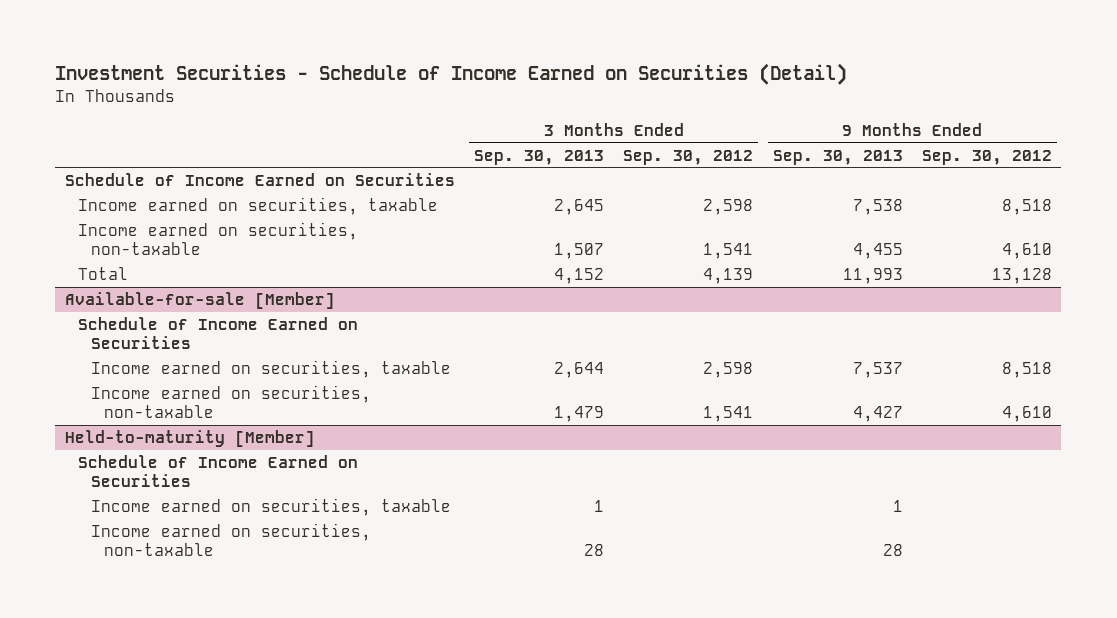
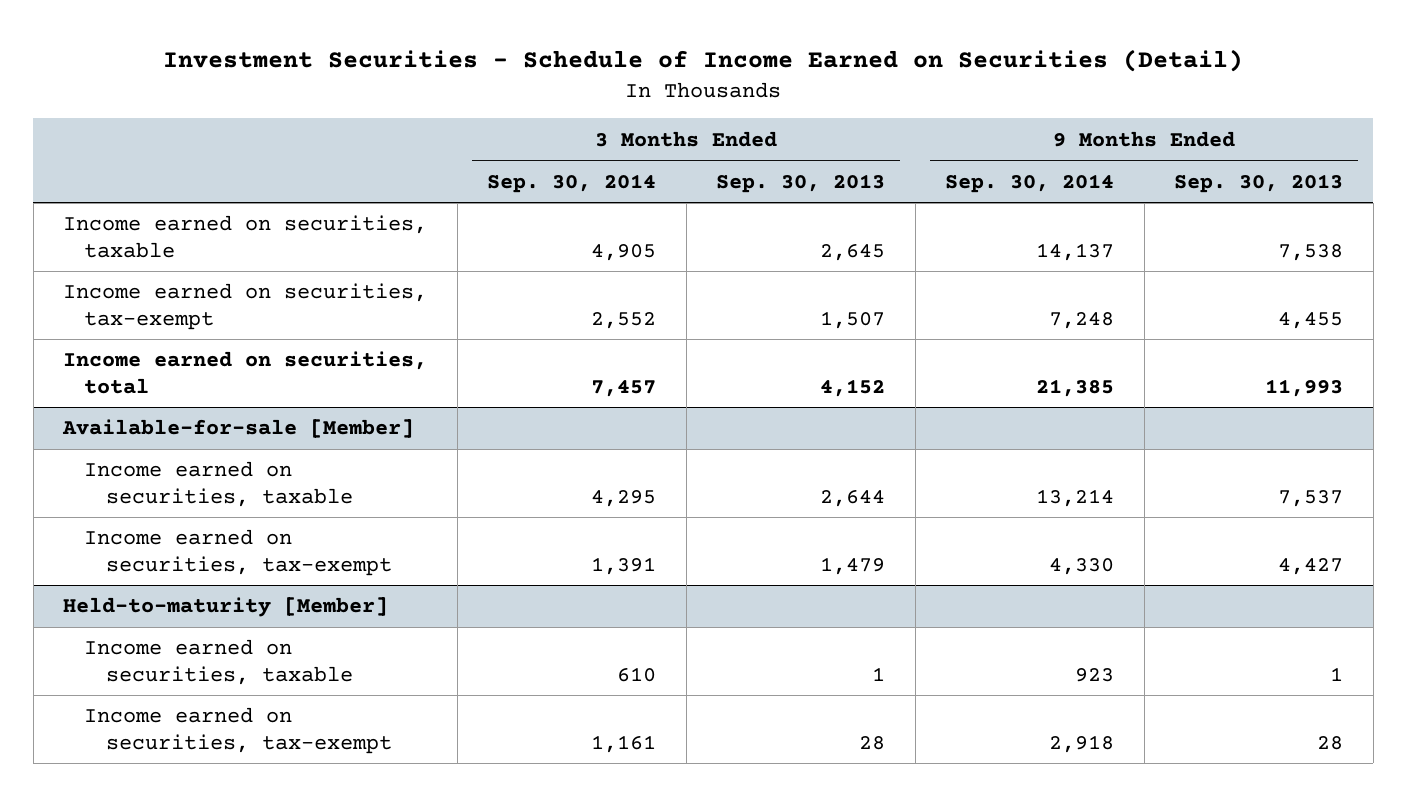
[623,149,754,165] Sep. 30, 2012 -> none
[921,149,1052,165] Sep. 30, 2012 -> none
none -> [487,173,657,193] Sep. 30, 2014
none -> [945,173,1115,193] Sep. 30, 2014
[64,173,455,187] Schedule of Income Earned on Securities -> none
[78,222,359,255] Income earned on securities, non-taxable -> [63,283,428,330] Income earned on securities, tax-exempt
[78,267,129,281] Total -> [63,351,428,394] Income earned on securities, total
[78,317,359,349] Schedule of Income Earned on Securities -> none
[91,385,372,418] Income earned on securities, non-taxable -> [84,529,392,576] Income earned on securities, tax-exempt
[78,455,359,487] Schedule of Income Earned on Securities -> none
[91,523,372,556] Income earned on securities, non-taxable -> [84,707,392,754] Income earned on securities, tax-exempt

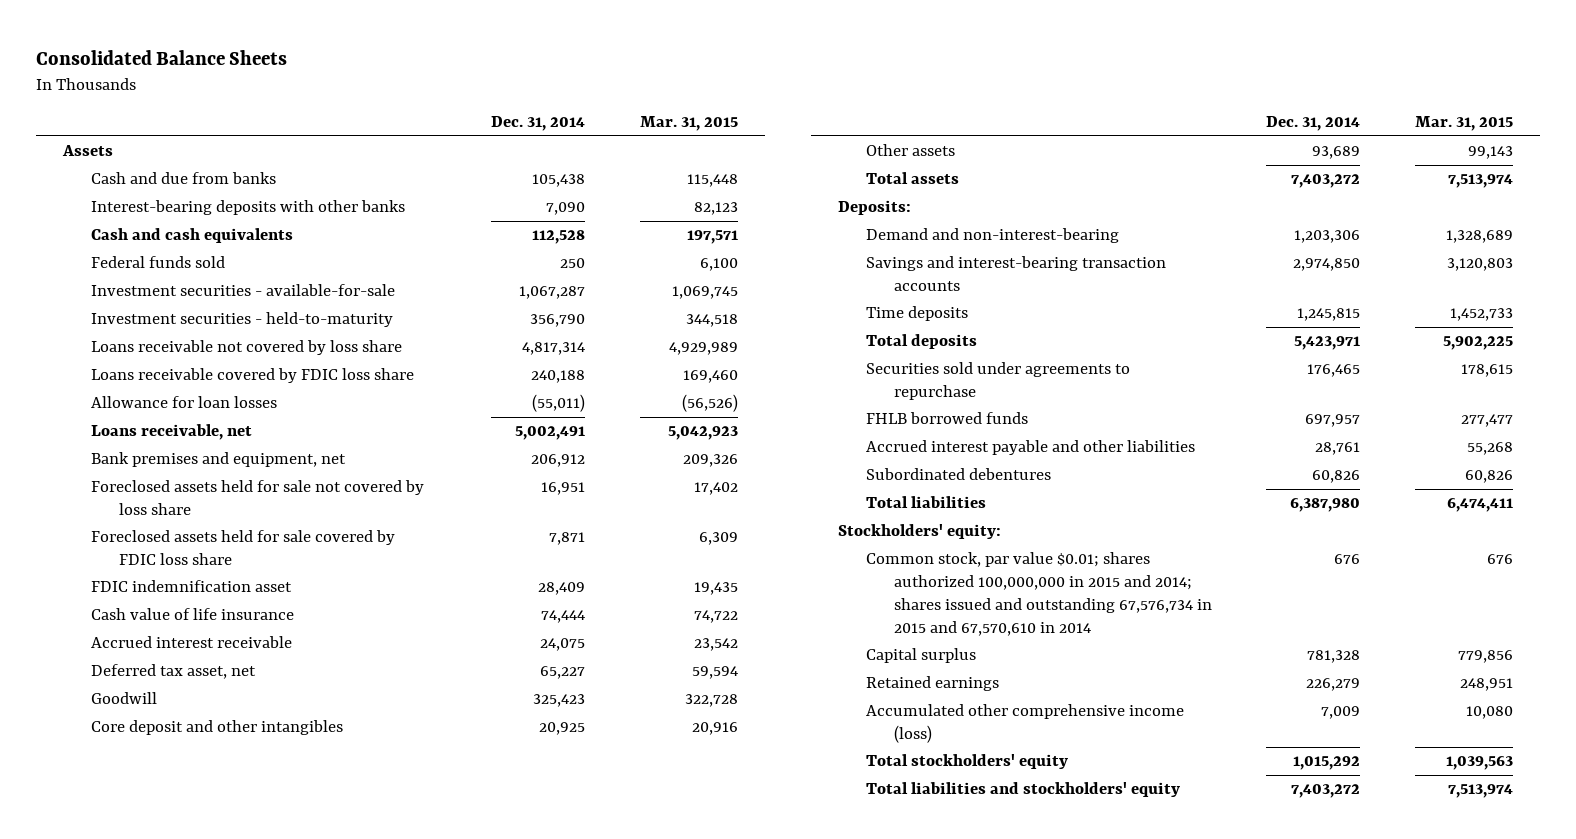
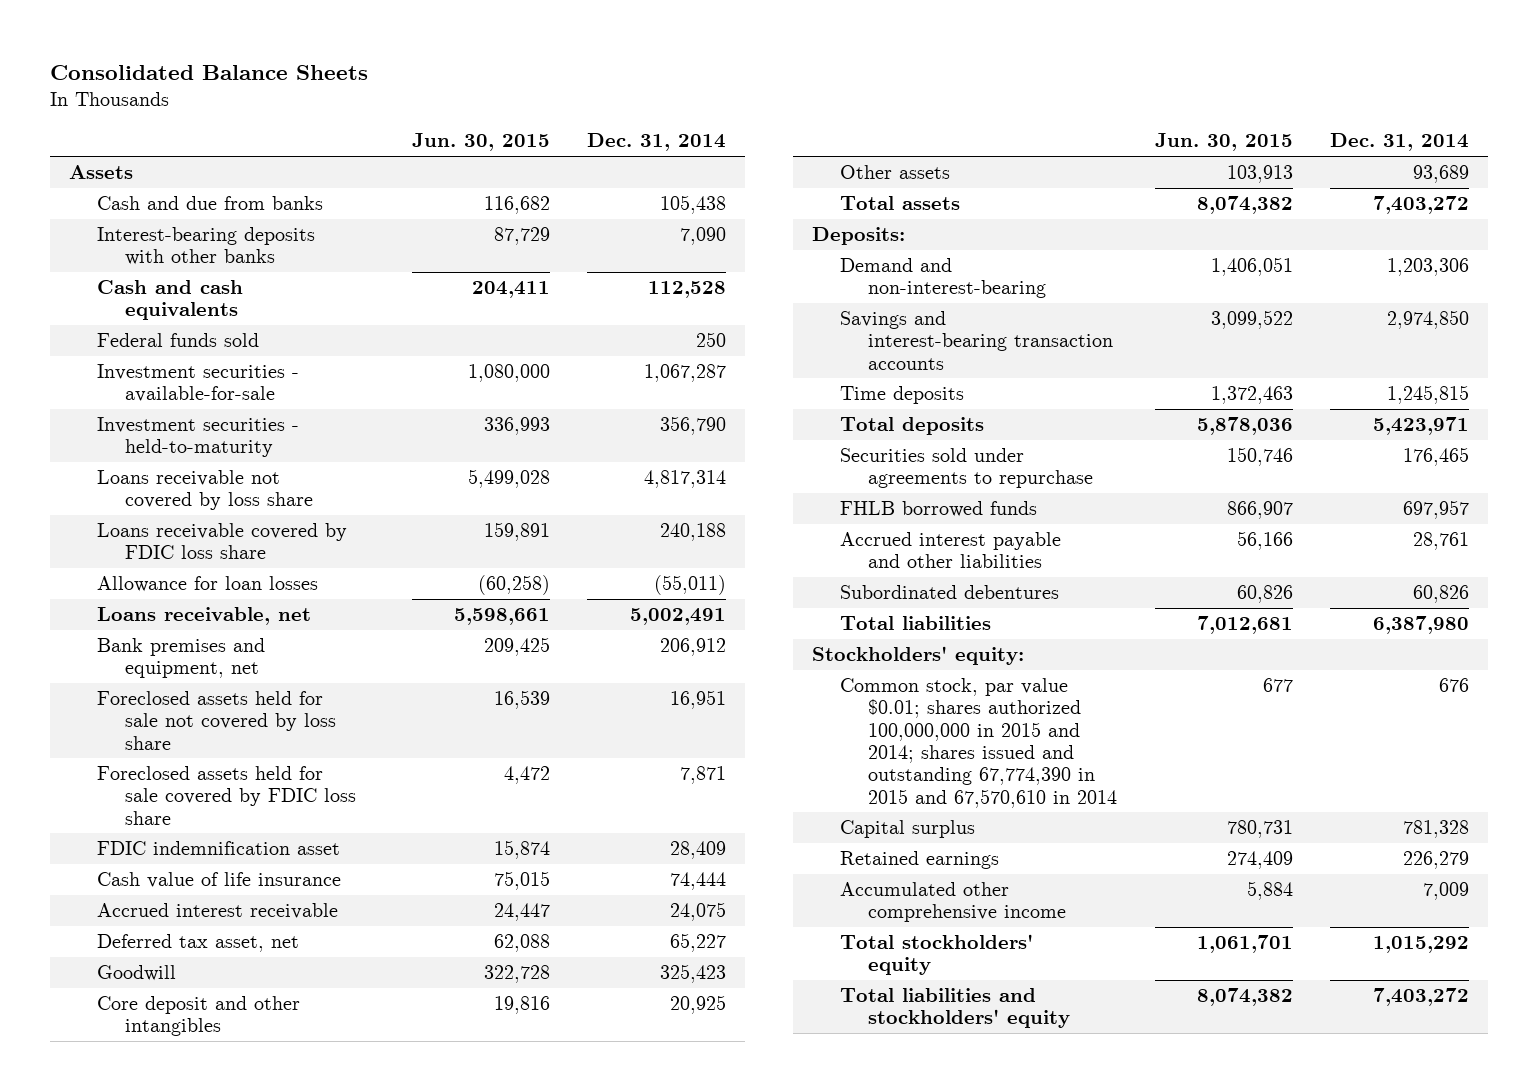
[639,116,738,132] Mar. 31, 2015 -> none
none -> [411,133,550,152] Jun. 30, 2015
[866,552,1213,636] Common stock, par value $0.01; shares authorized 100,000,000 in 2015 and 2014; shares issued and outstanding 67,576,734 in 2015 and 67,570,610 in 2014 -> [840,678,1118,808] Common stock, par value $0.01; shares authorized 100,000,000 in 2015 and 2014; shares issued and outstanding 67,774,390 in 2015 and 67,570,610 in 2014
[866,704,1185,743] Accumulated other comprehensive income (loss) -> [840,882,1067,923] Accumulated other comprehensive income

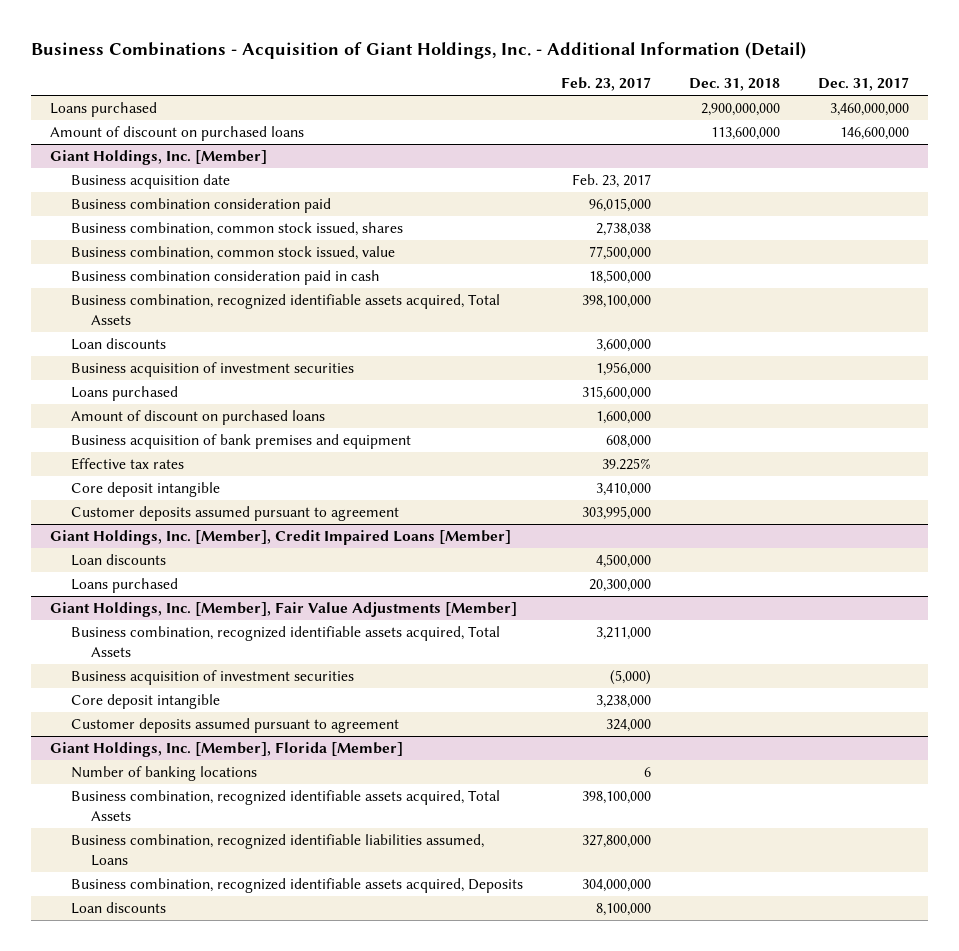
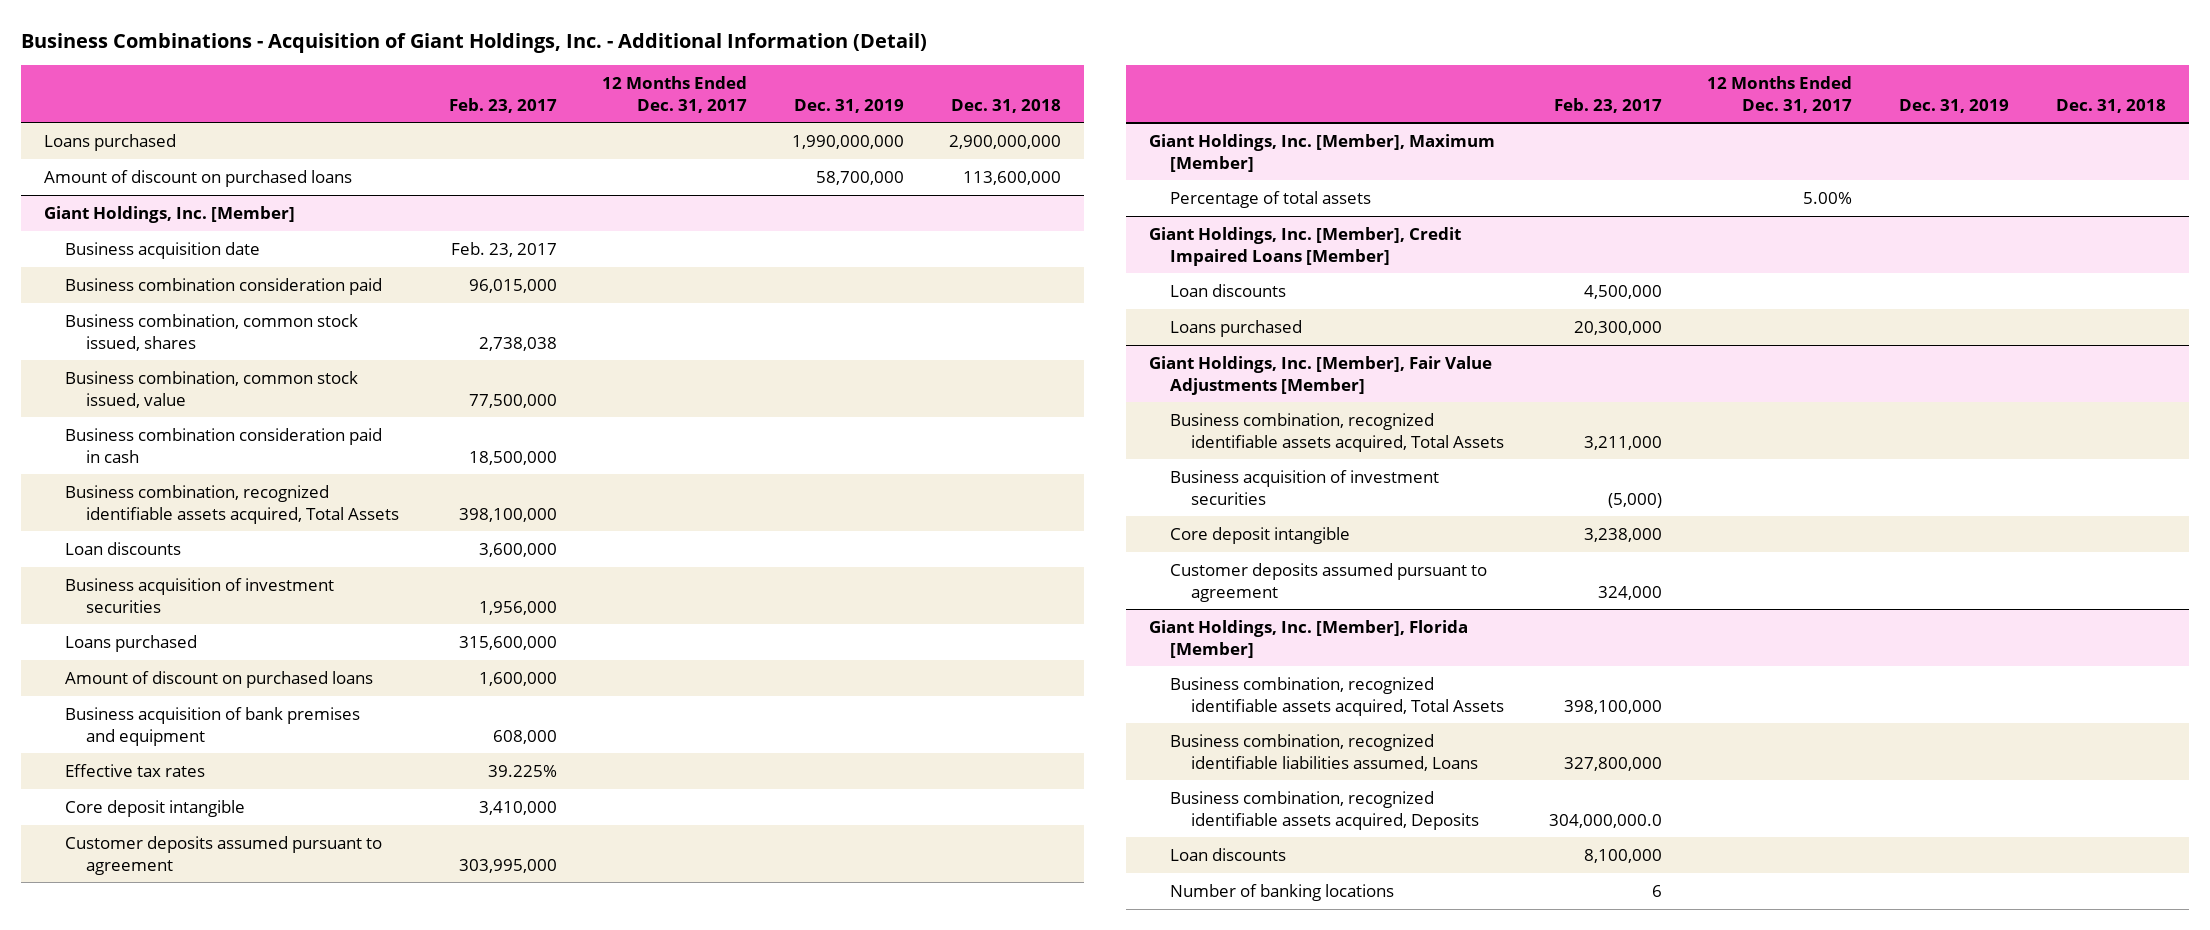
[817,77,909,92] Dec. 31, 2017 -> none
none -> [602,75,748,113] 12 Months Ended Dec. 31, 2017
none -> [794,98,905,113] Dec. 31, 2019
none -> [1148,133,1495,172] Giant Holdings, Inc. [Member], Maximum [Member]
none -> [1169,190,1371,208] Percentage of total assets
[581,879,651,893] 304,000,000 -> [1548,813,1662,828] 304,000,000.0
[70,766,257,782] Number of banking locations -> [1169,883,1394,901] Number of banking locations

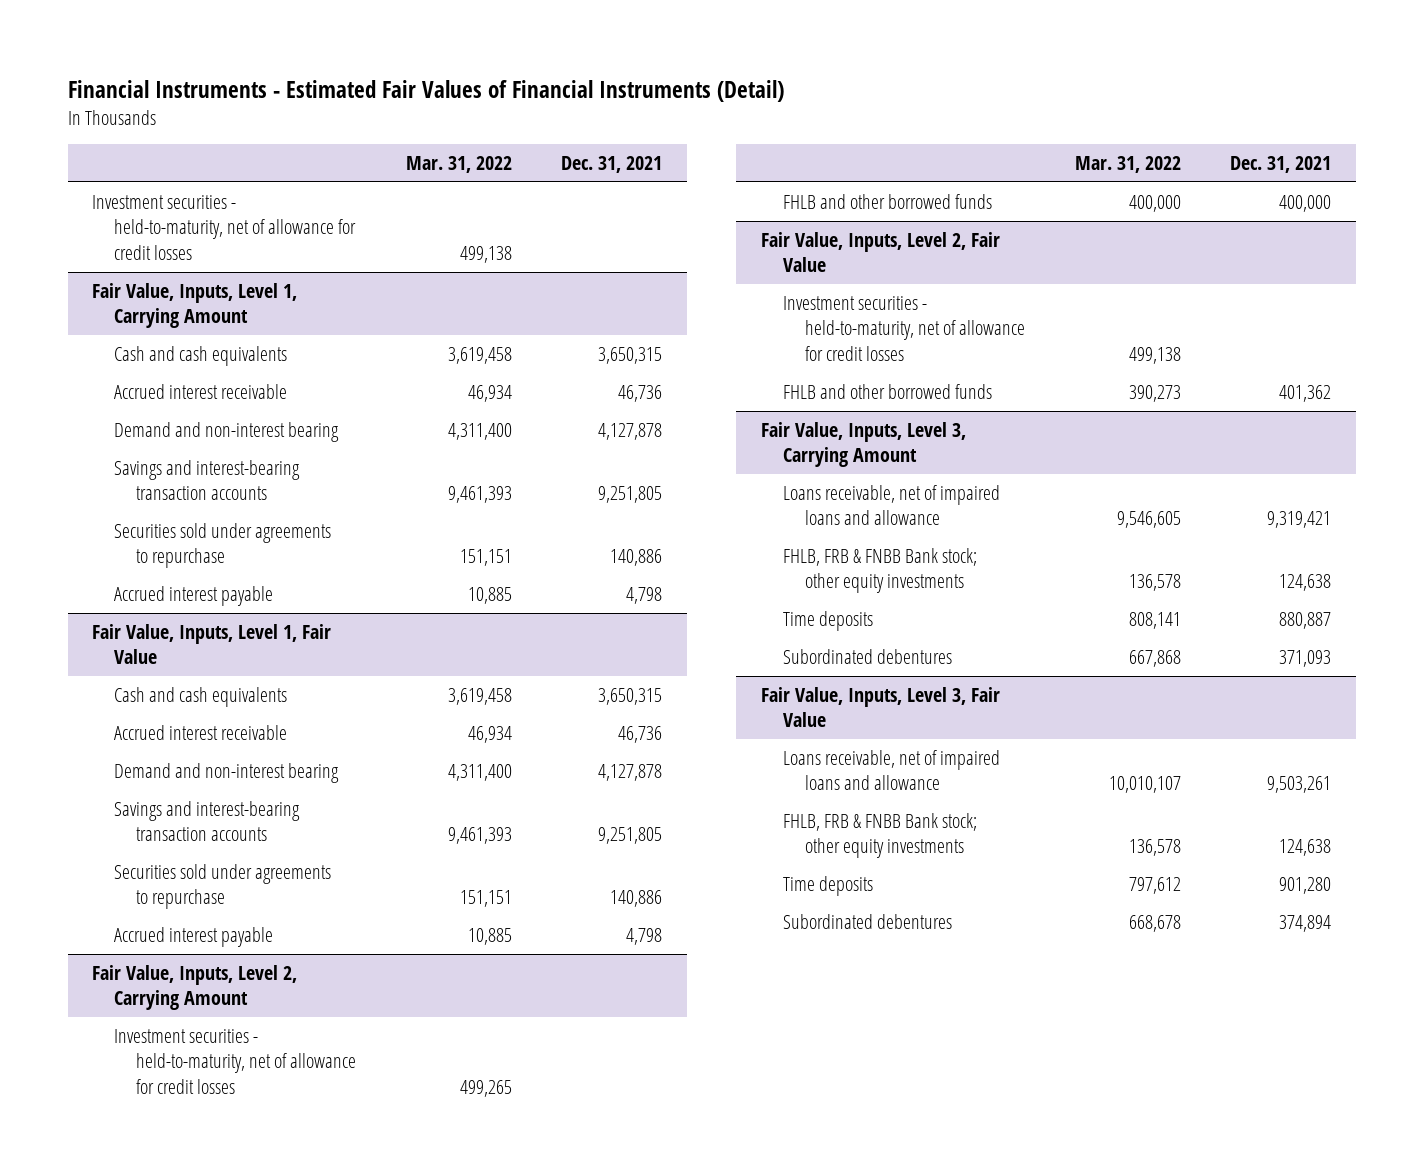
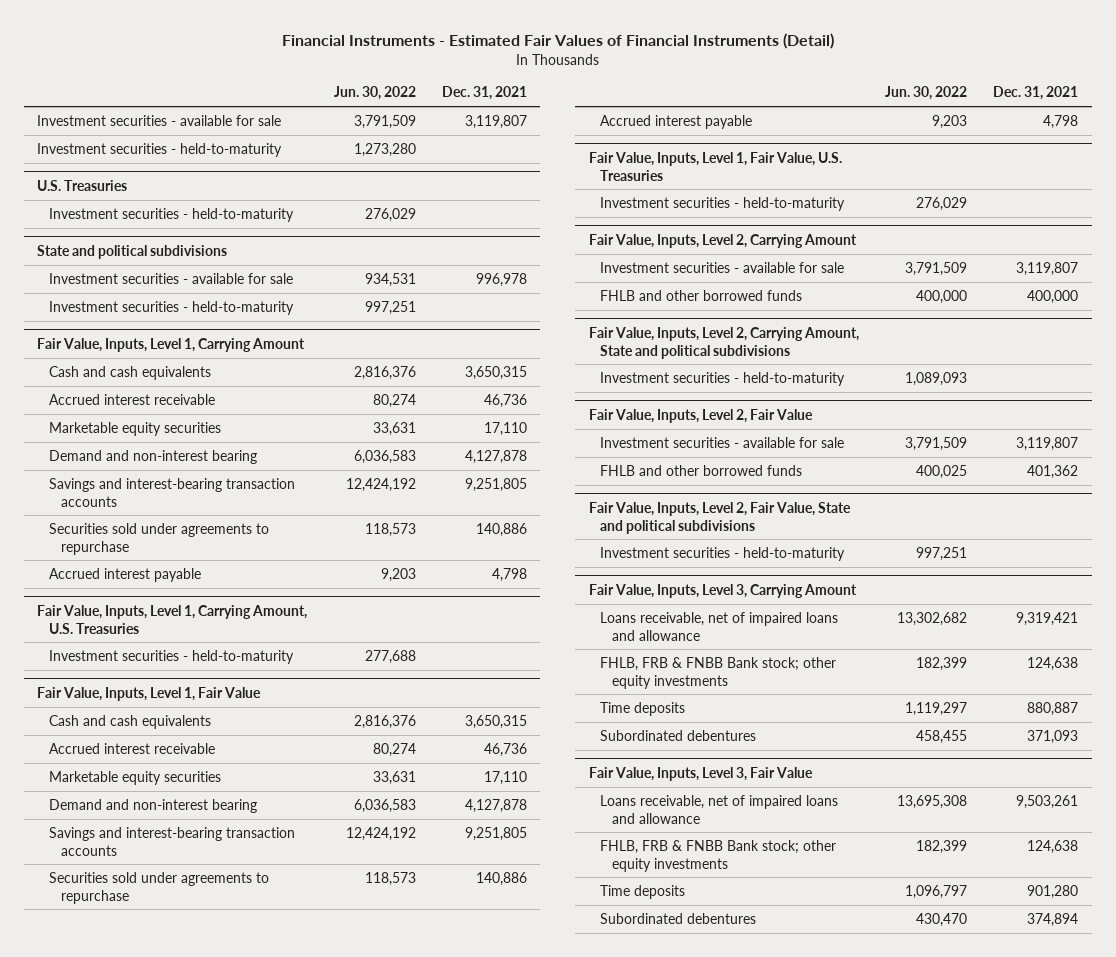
[405,155,512,173] Mar. 31, 2022 -> none
none -> [333,86,416,101] Jun. 30, 2022
none -> [37,114,282,126] Investment securities - available for sale
[92,194,357,260] Investment securities - held-to-maturity, net of allowance for credit losses -> [37,142,283,157] Investment securities - held-to-maturity
none -> [37,179,128,191] U.S. Treasuries
none -> [48,207,294,222] Investment securities - held-to-maturity
none -> [37,244,228,259] State and political subdivisions
none -> [48,272,293,284] Investment securities - available for sale
none -> [48,300,294,315] Investment securities - held-to-maturity
none -> [48,421,221,436] Marketable equity securities
none -> [37,604,308,634] Fair Value, Inputs, Level 1, Carrying Amount, U.S. Treasuries
none -> [48,649,294,664] Investment securities - held-to-maturity
none -> [48,770,221,785] Marketable equity securities
none -> [588,151,842,181] Fair Value, Inputs, Level 1, Fair Value, U.S. Treasuries
none -> [600,196,846,211] Investment securities - held-to-maturity
[114,1028,357,1094] Investment securities - held-to-maturity, net of allowance for credit losses -> none
none -> [600,261,845,273] Investment securities - available for sale
none -> [588,326,859,359] Fair Value, Inputs, Level 2, Carrying Amount, State and political subdivisions
none -> [600,371,846,386] Investment securities - held-to-maturity
[783,295,1026,361] Investment securities - held-to-maturity, net of allowance for credit losses -> none
none -> [600,436,845,448] Investment securities - available for sale
none -> [588,501,851,534] Fair Value, Inputs, Level 2, Fair Value, State and political subdivisions
none -> [600,546,846,561] Investment securities - held-to-maturity

